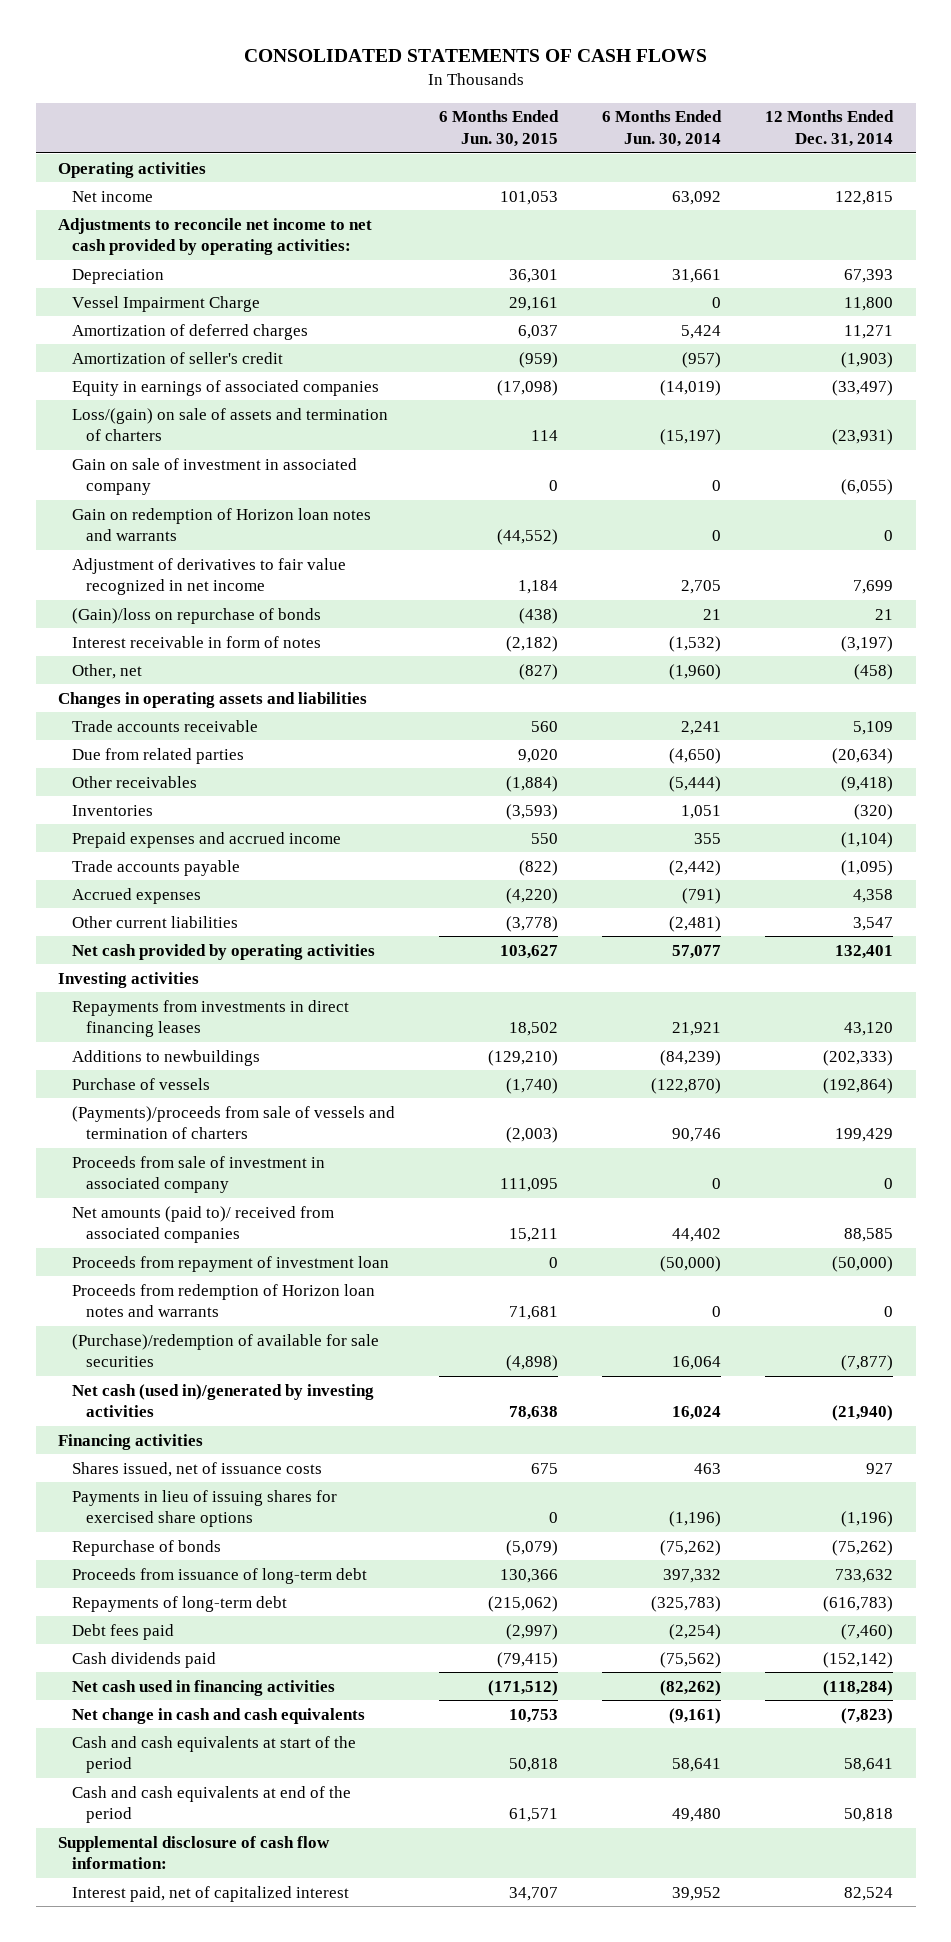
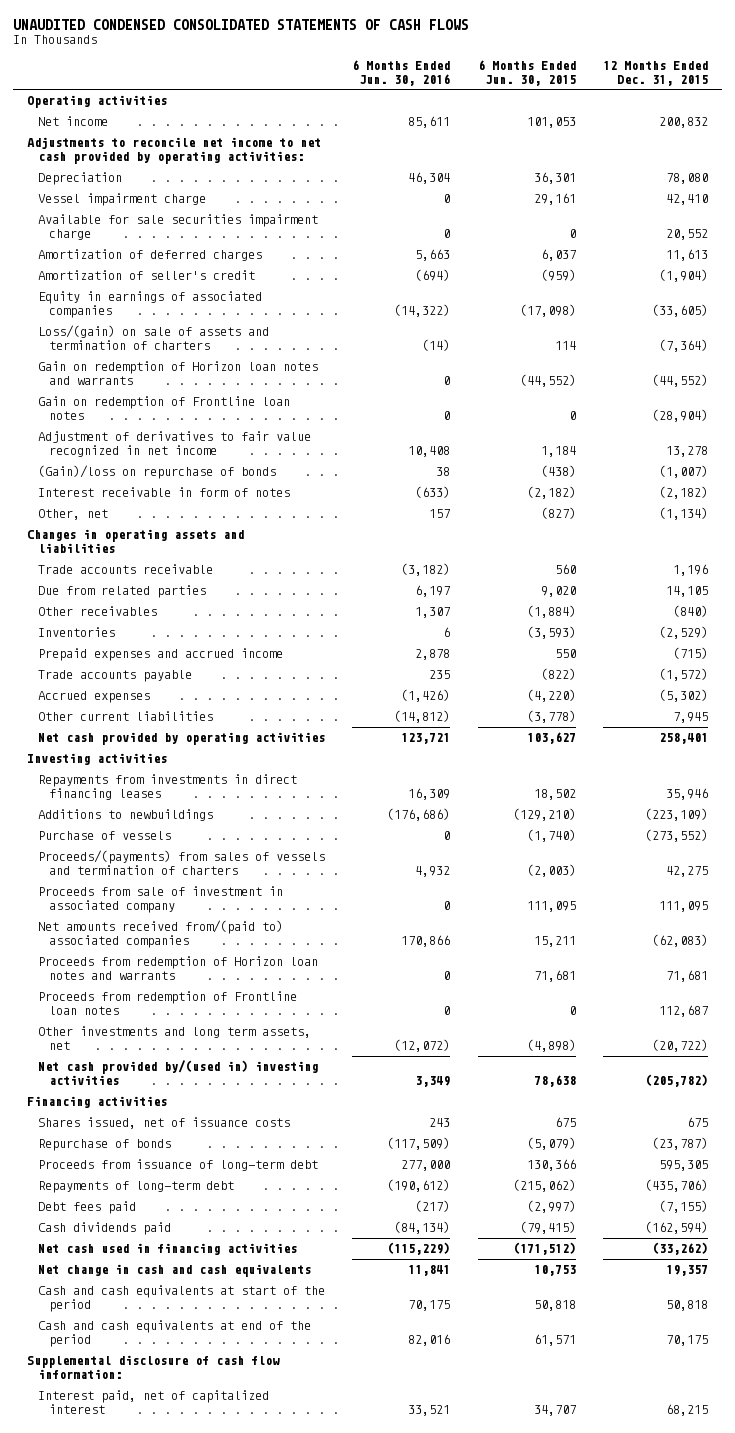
[243,49,707,63] CONSOLIDATED STATEMENTS OF CASH FLOWS -> [13,18,470,30] UNAUDITED CONDENSED CONSOLIDATED STATEMENTS OF CASH FLOWS
[602,110,723,147] 6 Months Ended Jun. 30, 2014 -> none
[765,110,895,147] 12 Months Ended Dec. 31, 2014 -> none
none -> [352,60,451,86] 6 Months Ended Jun. 30, 2016
none -> [603,61,709,86] 12 Months Ended Dec. 31, 2015
[71,295,260,312] Vessel Impairment Charge -> [37,193,206,207] Vessel impairment charge
none -> [37,214,318,241] Available for sale securities impairment charge
[71,457,357,496] Gain on sale of investment in associated company -> none
none -> [37,396,290,421] Gain on redemption of Frontline loan notes
[71,1105,395,1140] (Payments)/proceeds from sale of vessels and termination of charters -> [37,850,325,876] Proceeds/(payments) from sales of vessels and termination of charters
[71,1255,389,1272] Proceeds from repayment of investment loan -> none
[71,1205,334,1244] Net amounts (paid to)/ received from associated companies -> [37,920,283,949] Net amounts received from/(paid to) associated companies
none -> [37,991,297,1016] Proceeds from redemption of Frontline loan notes
[71,1333,379,1368] (Purchase)/redemption of available for sale securities -> [37,1026,311,1051] Other investments and long term assets, net
[71,1383,374,1418] Net cash (used in)/generated by investing activities -> [37,1060,318,1086] Net cash provided by/(used in) investing activities
[71,1489,337,1528] Payments in lieu of issuing shares for exercised share options -> none

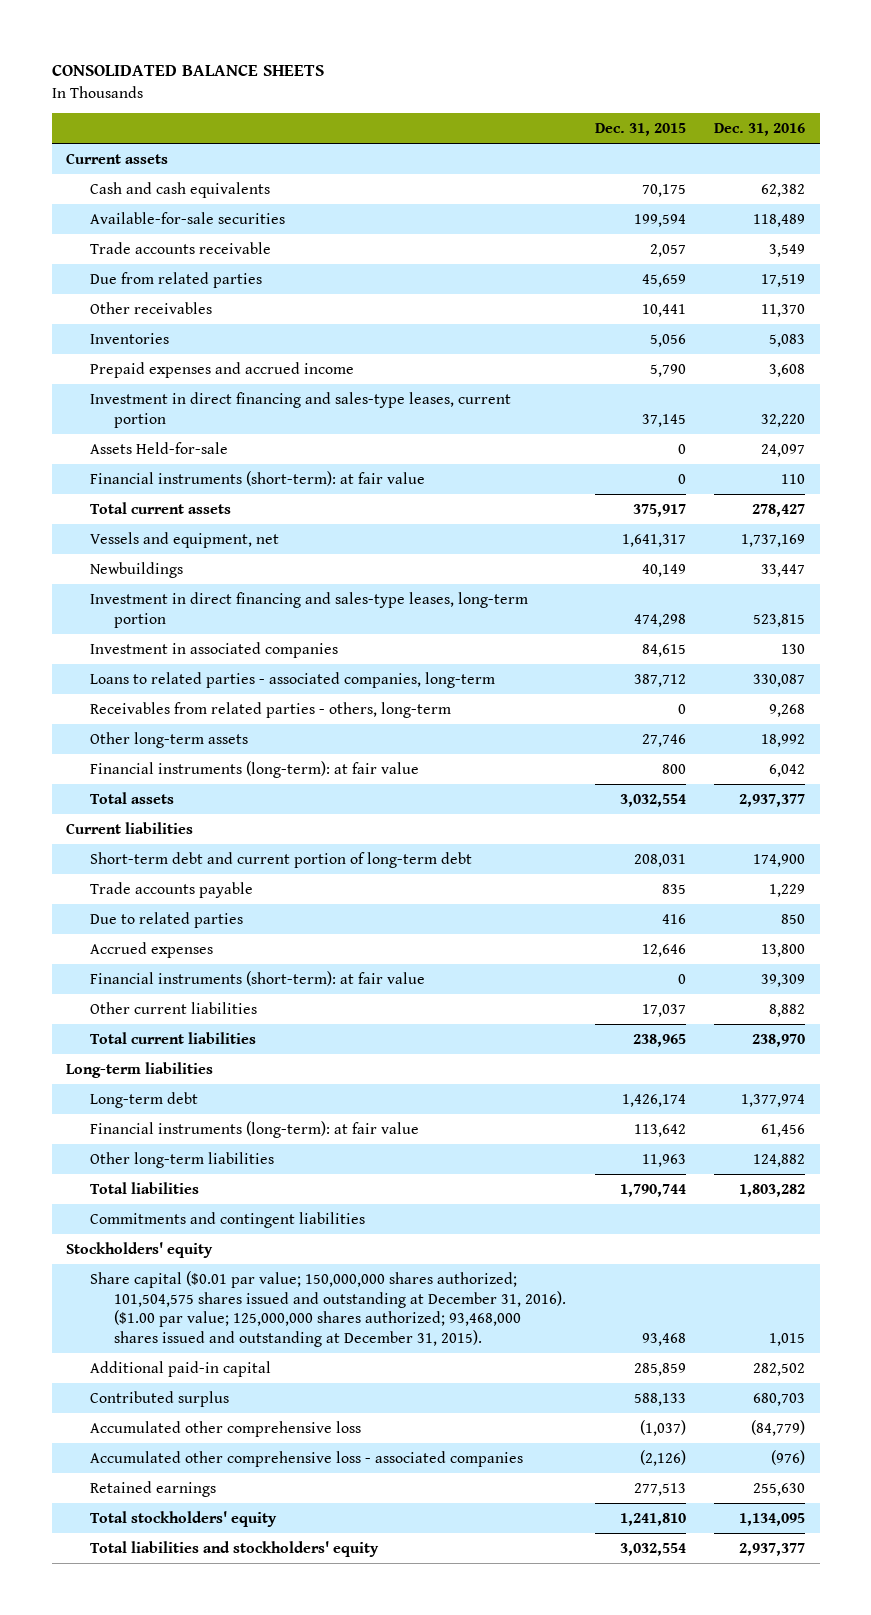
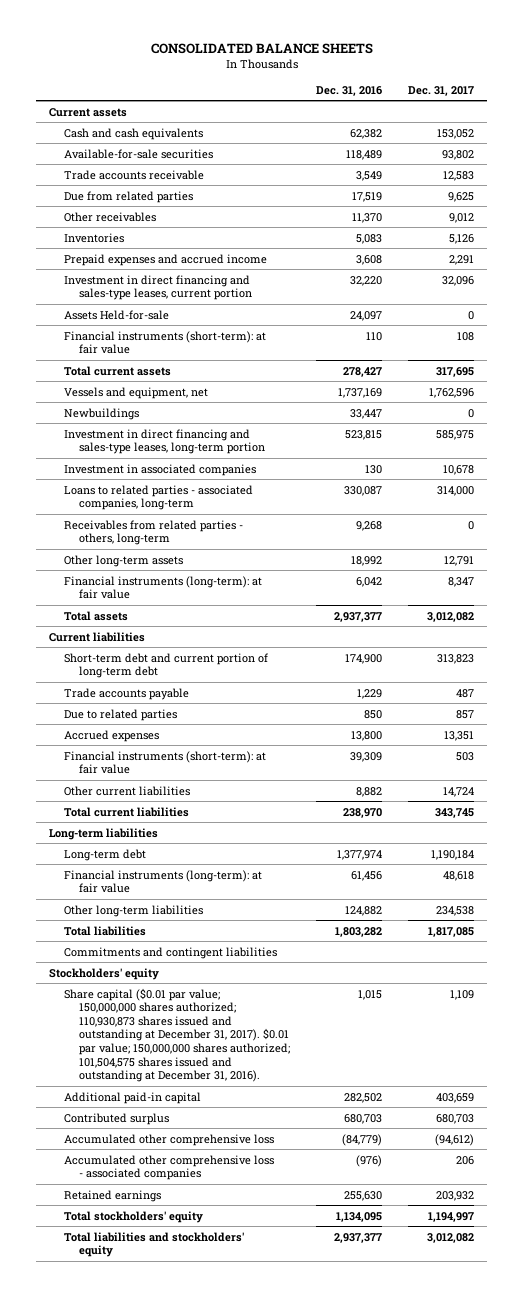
[594,123,686,137] Dec. 31, 2015 -> none
none -> [408,85,475,96] Dec. 31, 2017
[90,1270,567,1347] Share capital ($0.01 par value; 150,000,000 shares authorized; 101,504,575 shares issued and outstanding at December 31, 2016). ($1.00 par value; 125,000,000 shares authorized; 93,468,000 shares issued and outstanding at December 31, 2015). -> [64,987,291,1083] Share capital ($0.01 par value; 150,000,000 shares authorized; 110,930,873 shares issued and outstanding at December 31, 2017). $0.01 par value; 150,000,000 shares authorized; 101,504,575 shares issued and outstanding at December 31, 2016).

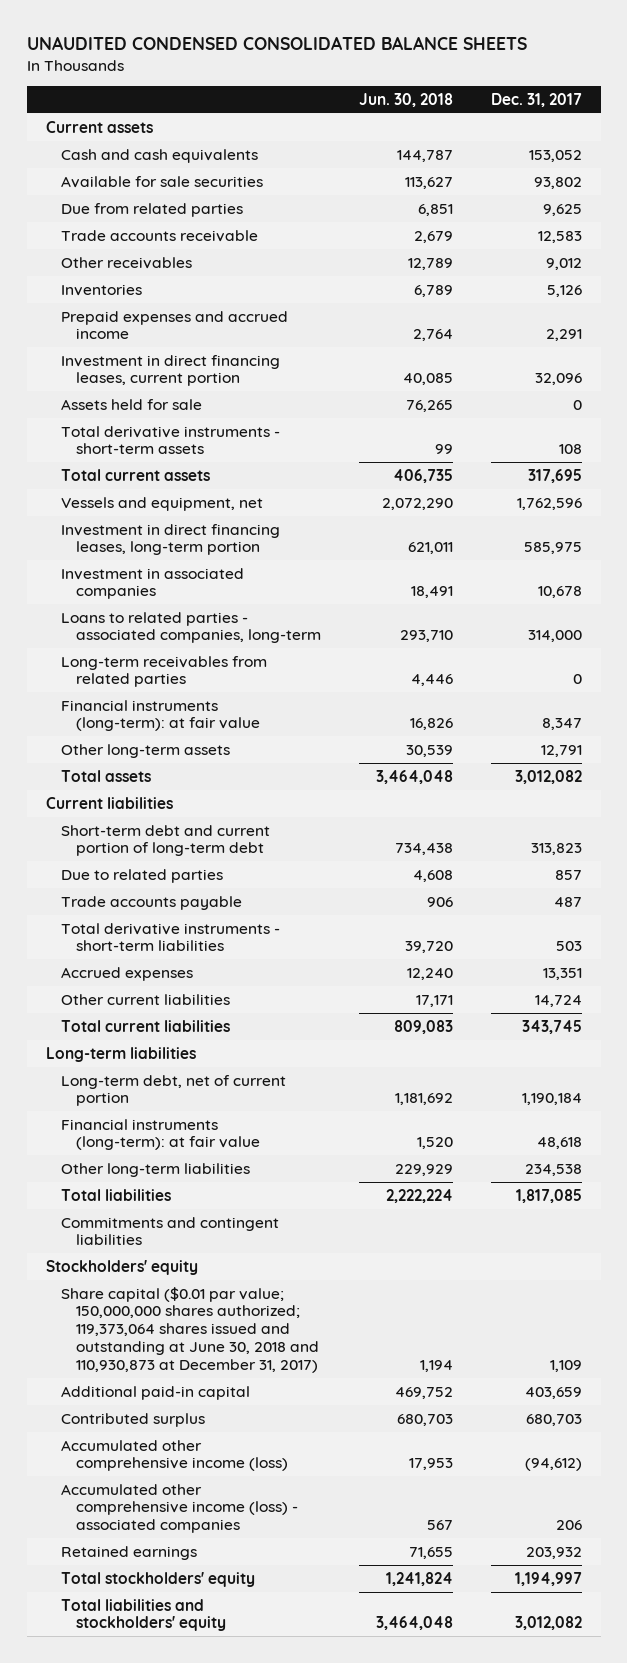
[150,43,373,55] CONSOLIDATED BALANCE SHEETS -> [26,36,527,51] UNAUDITED CONDENSED CONSOLIDATED BALANCE SHEETS
[316,85,383,96] Dec. 31, 2016 -> none
none -> [359,92,454,107] Jun. 30, 2018
[64,148,214,159] Available-for-sale securities -> [60,175,263,188] Available for sale securities
[64,169,205,180] Trade accounts receivable -> [60,229,258,242] Trade accounts receivable
[64,274,253,301] Investment in direct financing and sales-type leases, current portion -> [60,354,280,387] Investment in direct financing leases, current portion
[64,309,170,320] Assets Held-for-sale -> [60,398,202,410] Assets held for sale
[64,330,267,355] Financial instruments (short-term): at fair value -> [60,425,280,455] Total derivative instruments - short-term assets
[64,407,140,420] Newbuildings -> none
[64,428,266,455] Investment in direct financing and sales-type leases, long-term portion -> [60,523,280,556] Investment in direct financing leases, long-term portion
[64,519,244,546] Receivables from related parties - others, long-term -> [60,655,267,688] Long-term receivables from related parties
[64,554,184,567] Other long-term assets -> [60,743,230,758] Other long-term assets
[64,687,190,700] Trade accounts payable -> [60,895,242,910] Trade accounts payable
none -> [60,922,280,952] Total derivative instruments - short-term liabilities
[64,750,267,775] Financial instruments (short-term): at fair value -> none
[64,848,147,861] Long-term debt -> [60,1074,286,1107] Long-term debt, net of current portion
[64,987,291,1083] Share capital ($0.01 par value; 150,000,000 shares authorized; 110,930,873 shares issued and outstanding at December 31, 2017). $0.01 par value; 150,000,000 shares authorized; 101,504,575 shares issued and outstanding at December 31, 2016). -> [60,1286,320,1373] Share capital ($0.01 par value; 150,000,000 shares authorized; 119,373,064 shares issued and outstanding at June 30, 2018 and 110,930,873 at December 31, 2017)
[64,1133,275,1146] Accumulated other comprehensive loss -> [60,1439,289,1472] Accumulated other comprehensive income (loss)
[64,1154,275,1181] Accumulated other comprehensive loss - associated companies -> [60,1483,299,1534] Accumulated other comprehensive income (loss) - associated companies

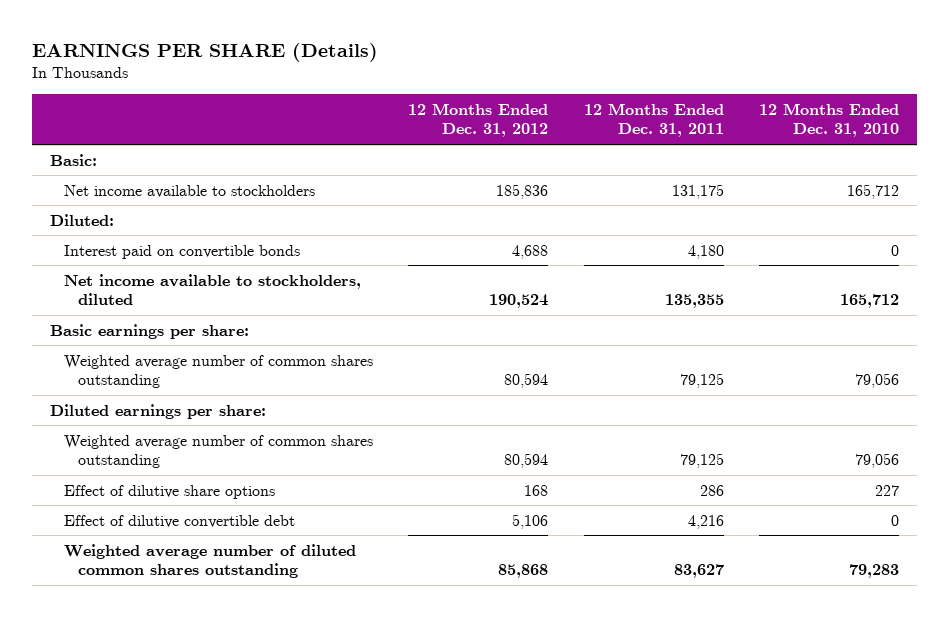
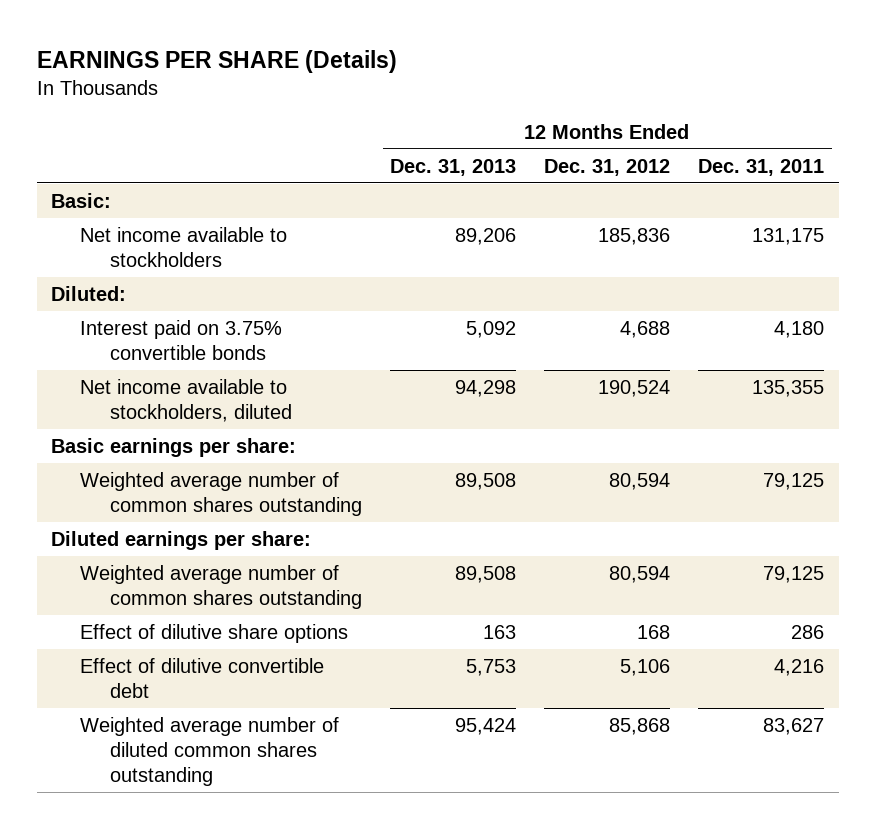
[759,102,900,138] 12 Months Ended Dec. 31, 2010 -> none
none -> [389,158,516,176] Dec. 31, 2013
[63,244,300,259] Interest paid on convertible bonds -> [80,319,283,360] Interest paid on 3.75% convertible bonds

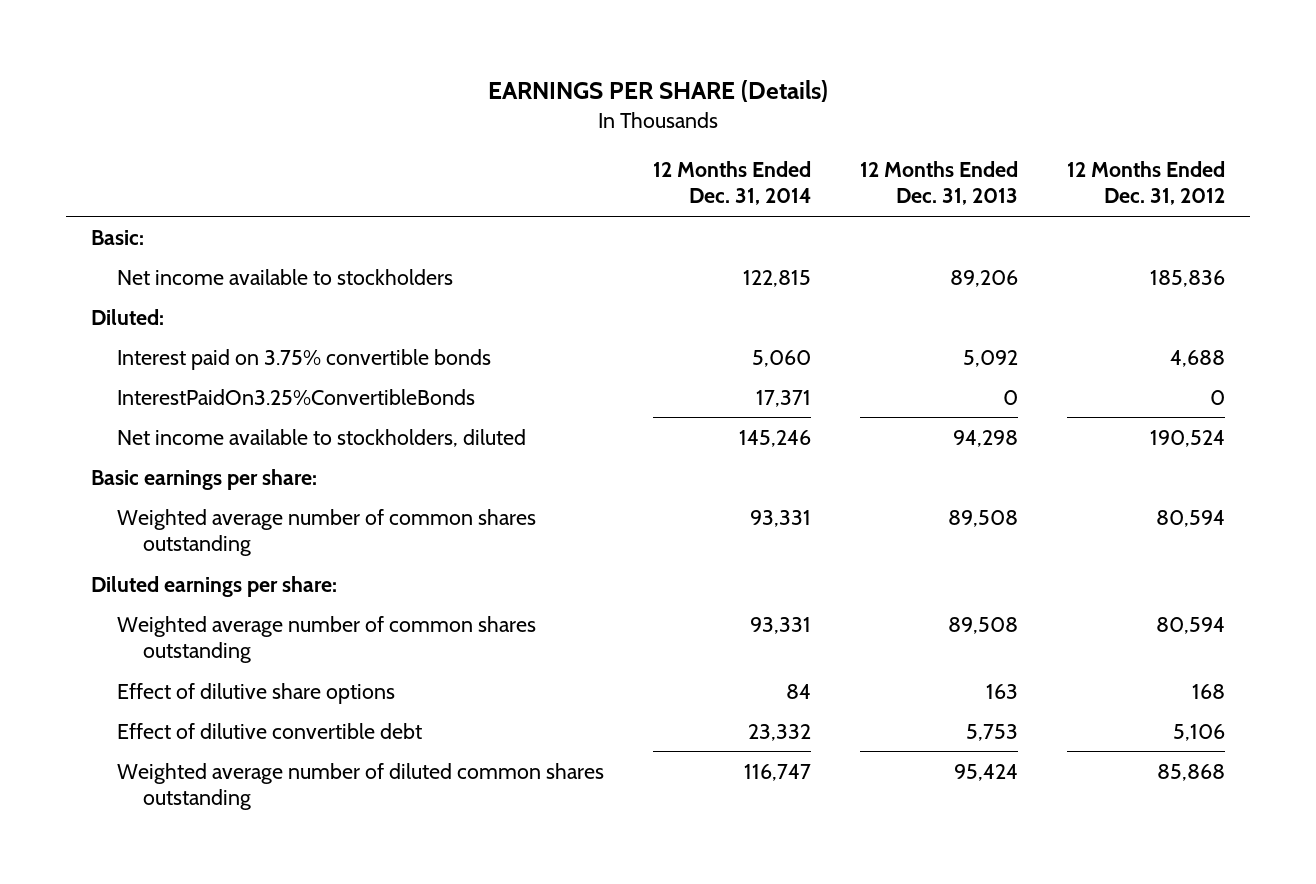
[698,158,825,176] Dec. 31, 2011 -> none
none -> [653,160,812,206] 12 Months Ended Dec. 31, 2014
none -> [116,388,475,405] InterestPaidOn3.25%ConvertibleBonds

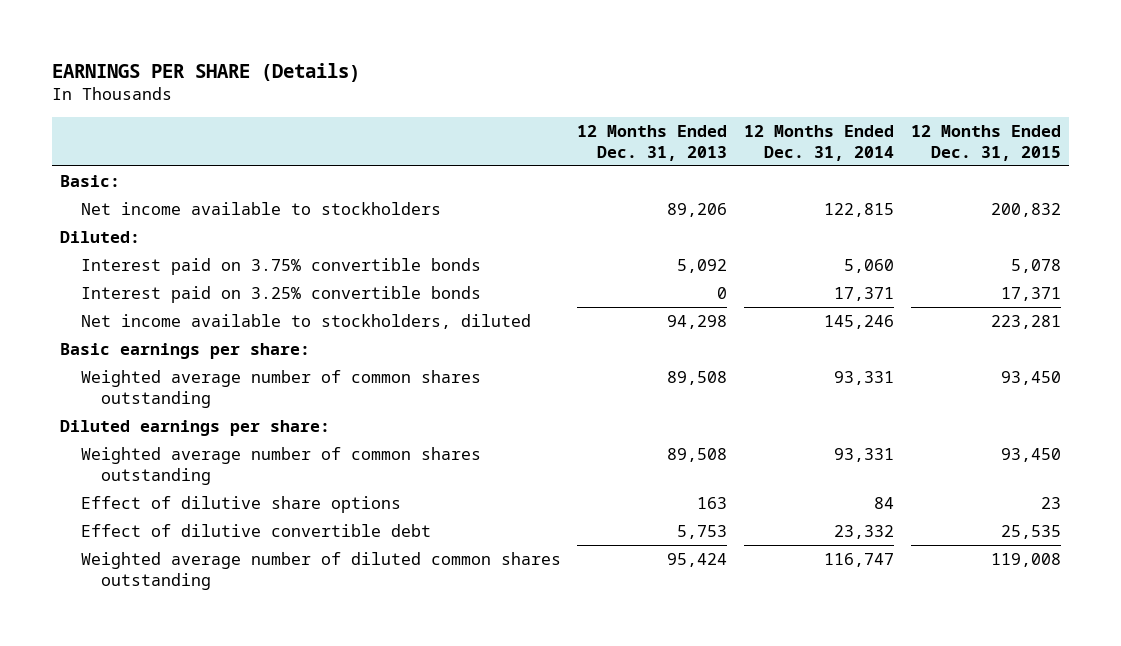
[1067,160,1226,206] 12 Months Ended Dec. 31, 2012 -> none
none -> [910,124,1061,161] 12 Months Ended Dec. 31, 2015
[116,388,475,405] InterestPaidOn3.25%ConvertibleBonds -> [80,285,481,303] Interest paid on 3.25% convertible bonds

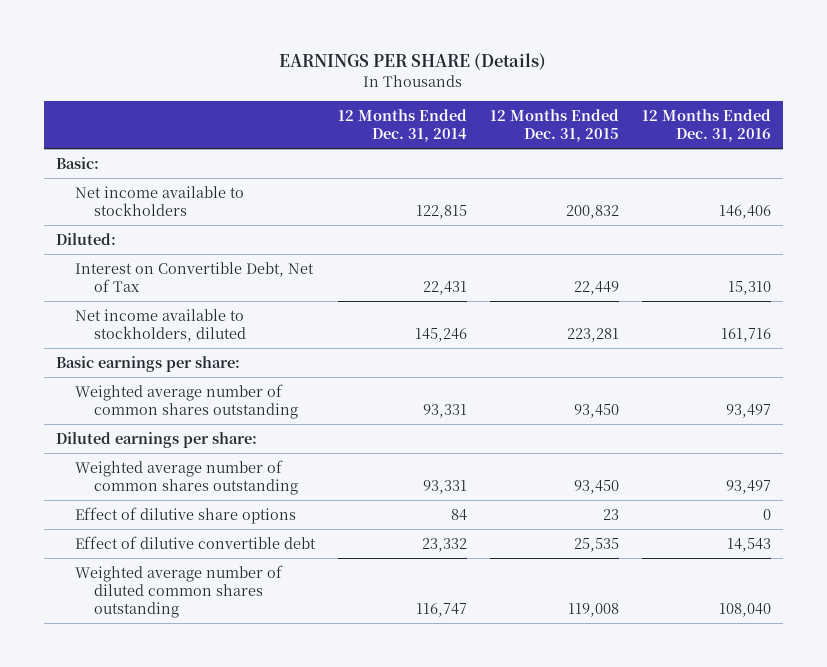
[577,124,728,161] 12 Months Ended Dec. 31, 2013 -> none
none -> [641,109,771,142] 12 Months Ended Dec. 31, 2016
[80,257,481,275] Interest paid on 3.75% convertible bonds -> none
[80,285,481,303] Interest paid on 3.25% convertible bonds -> none
none -> [74,261,314,292] Interest on Convertible Debt, Net of Tax

